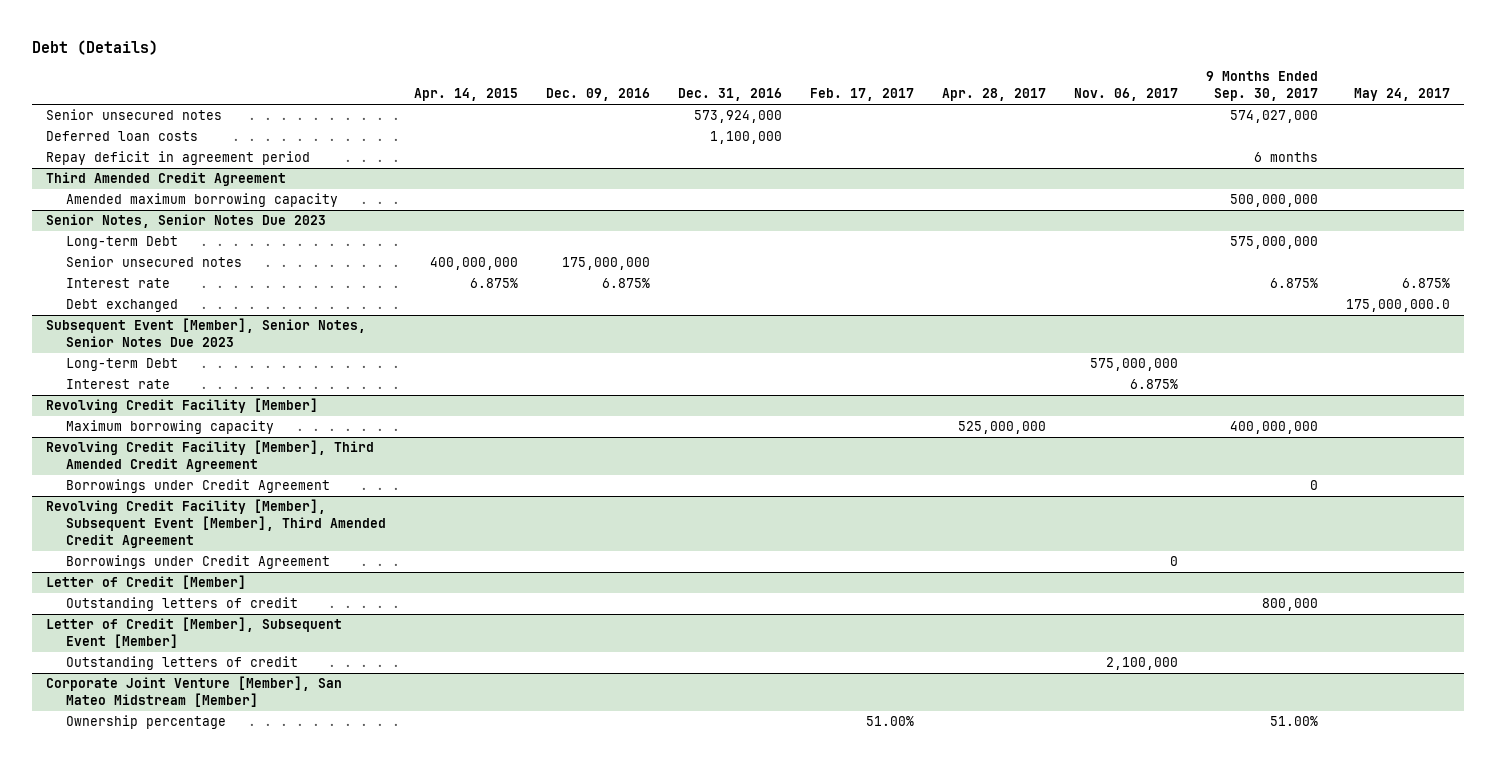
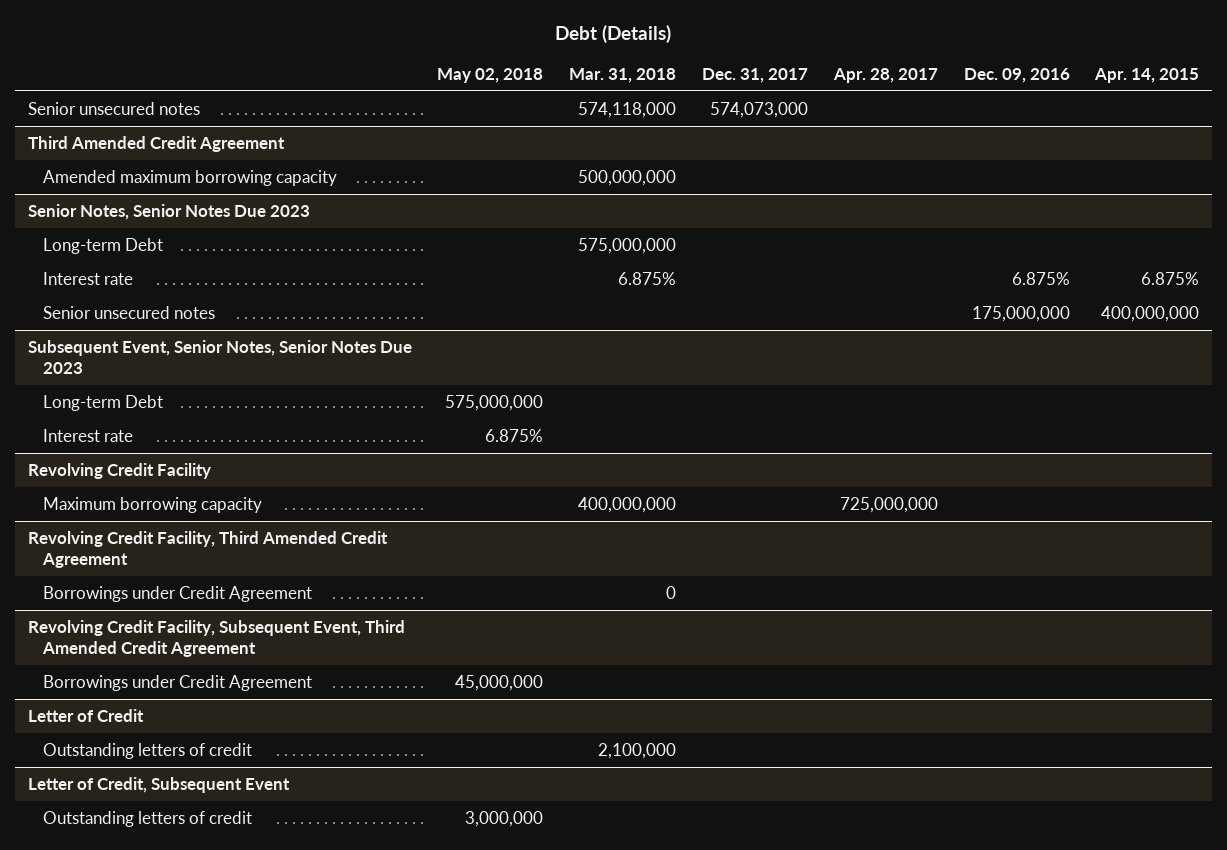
[678,88,783,102] Dec. 31, 2016 -> none
[810,88,915,102] Feb. 17, 2017 -> none
[1074,88,1179,102] Nov. 06, 2017 -> none
[1206,71,1319,102] 9 Months Ended Sep. 30, 2017 -> none
[1354,88,1451,102] May 24, 2017 -> none
none -> [437,67,544,83] May 02, 2018
none -> [569,67,677,83] Mar. 31, 2018
none -> [701,67,808,83] Dec. 31, 2017
[46,131,199,142] Deferred loan costs -> none
[46,151,311,166] Repay deficit in agreement period -> none
[66,299,179,313] Debt exchanged -> none
[66,256,243,268] Senior unsecured notes -> [42,305,215,319] Senior unsecured notes
[46,318,367,348] Subsequent Event [Member], Senior Notes, Senior Notes Due 2023 -> [27,339,412,375] Subsequent Event, Senior Notes, Senior Notes Due 2023
[46,398,319,414] Revolving Credit Facility [Member] -> [27,462,211,479] Revolving Credit Facility
[958,421,1047,435] 525,000,000 -> [839,496,938,513] 725,000,000
[46,440,375,473] Revolving Credit Facility [Member], Third Amended Credit Agreement -> [27,530,388,569] Revolving Credit Facility, Third Amended Credit Agreement
[46,499,387,549] Revolving Credit Facility [Member], Subsequent Event [Member], Third Amended Credit Agreement -> [27,619,405,658] Revolving Credit Facility, Subsequent Event, Third Amended Credit Agreement
[46,575,247,590] Letter of Credit [Member] -> [27,708,144,722] Letter of Credit
[46,617,343,649] Letter of Credit [Member], Subsequent Event [Member] -> [27,776,290,793] Letter of Credit, Subsequent Event
[46,676,343,708] Corporate Joint Venture [Member], San Mateo Midstream [Member] -> none
[66,715,227,730] Ownership percentage -> none

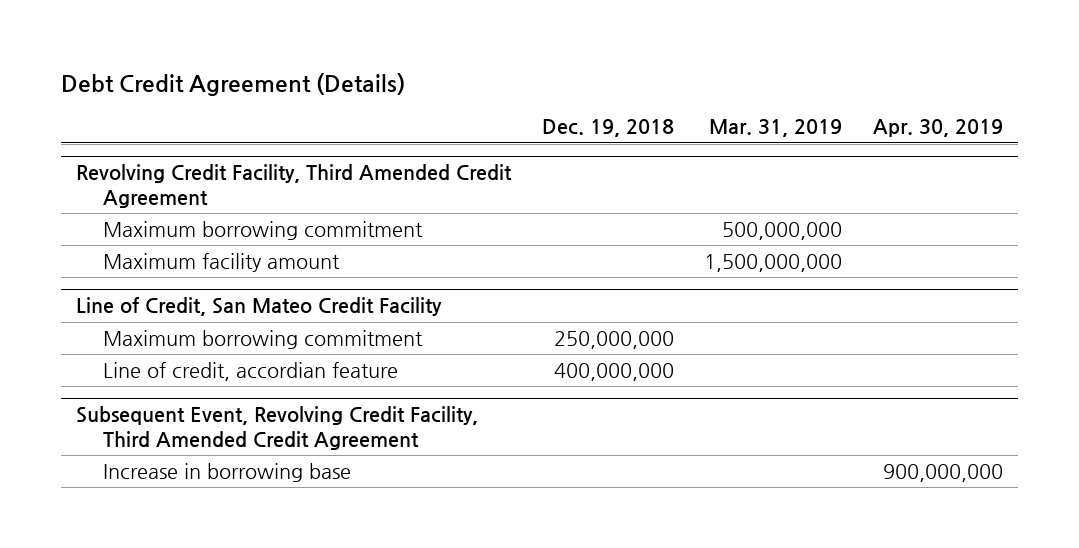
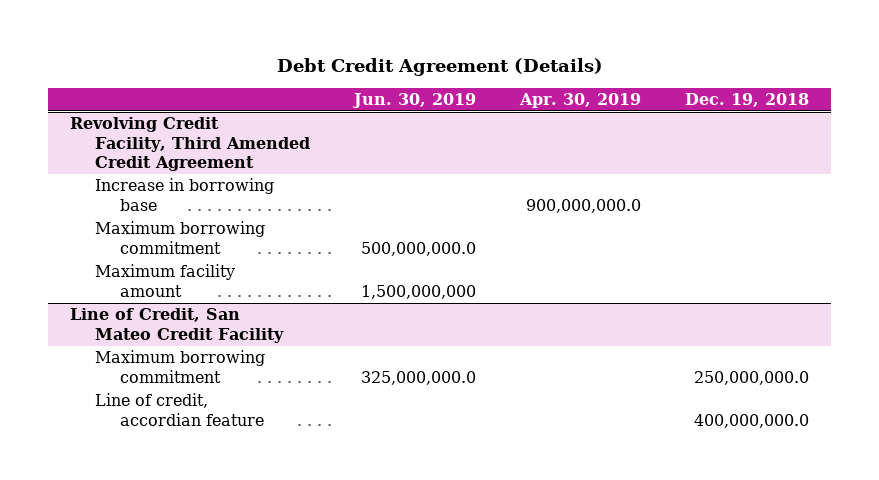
[709,119,843,138] Mar. 31, 2019 -> none
none -> [351,92,476,108] Jun. 30, 2019
none -> [94,178,274,211] Increase in borrowing base
[76,406,479,450] Subsequent Event, Revolving Credit Facility, Third Amended Credit Agreement -> none
[102,462,351,482] Increase in borrowing base -> none
[553,330,674,349] 250,000,000 -> [694,370,810,385] 250,000,000.0
[553,362,674,381] 400,000,000 -> [694,413,810,428] 400,000,000.0

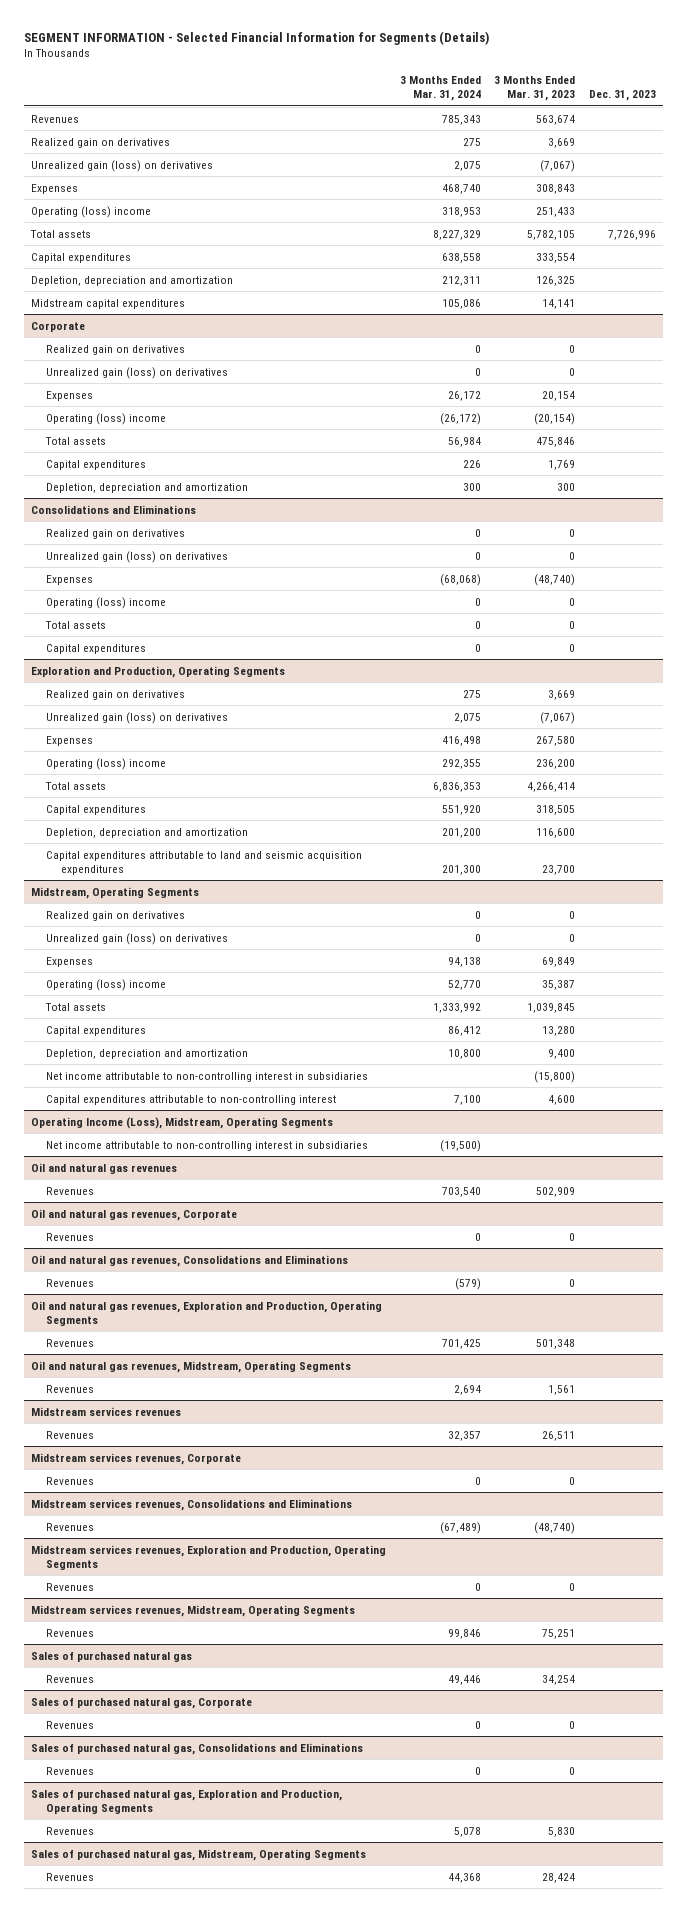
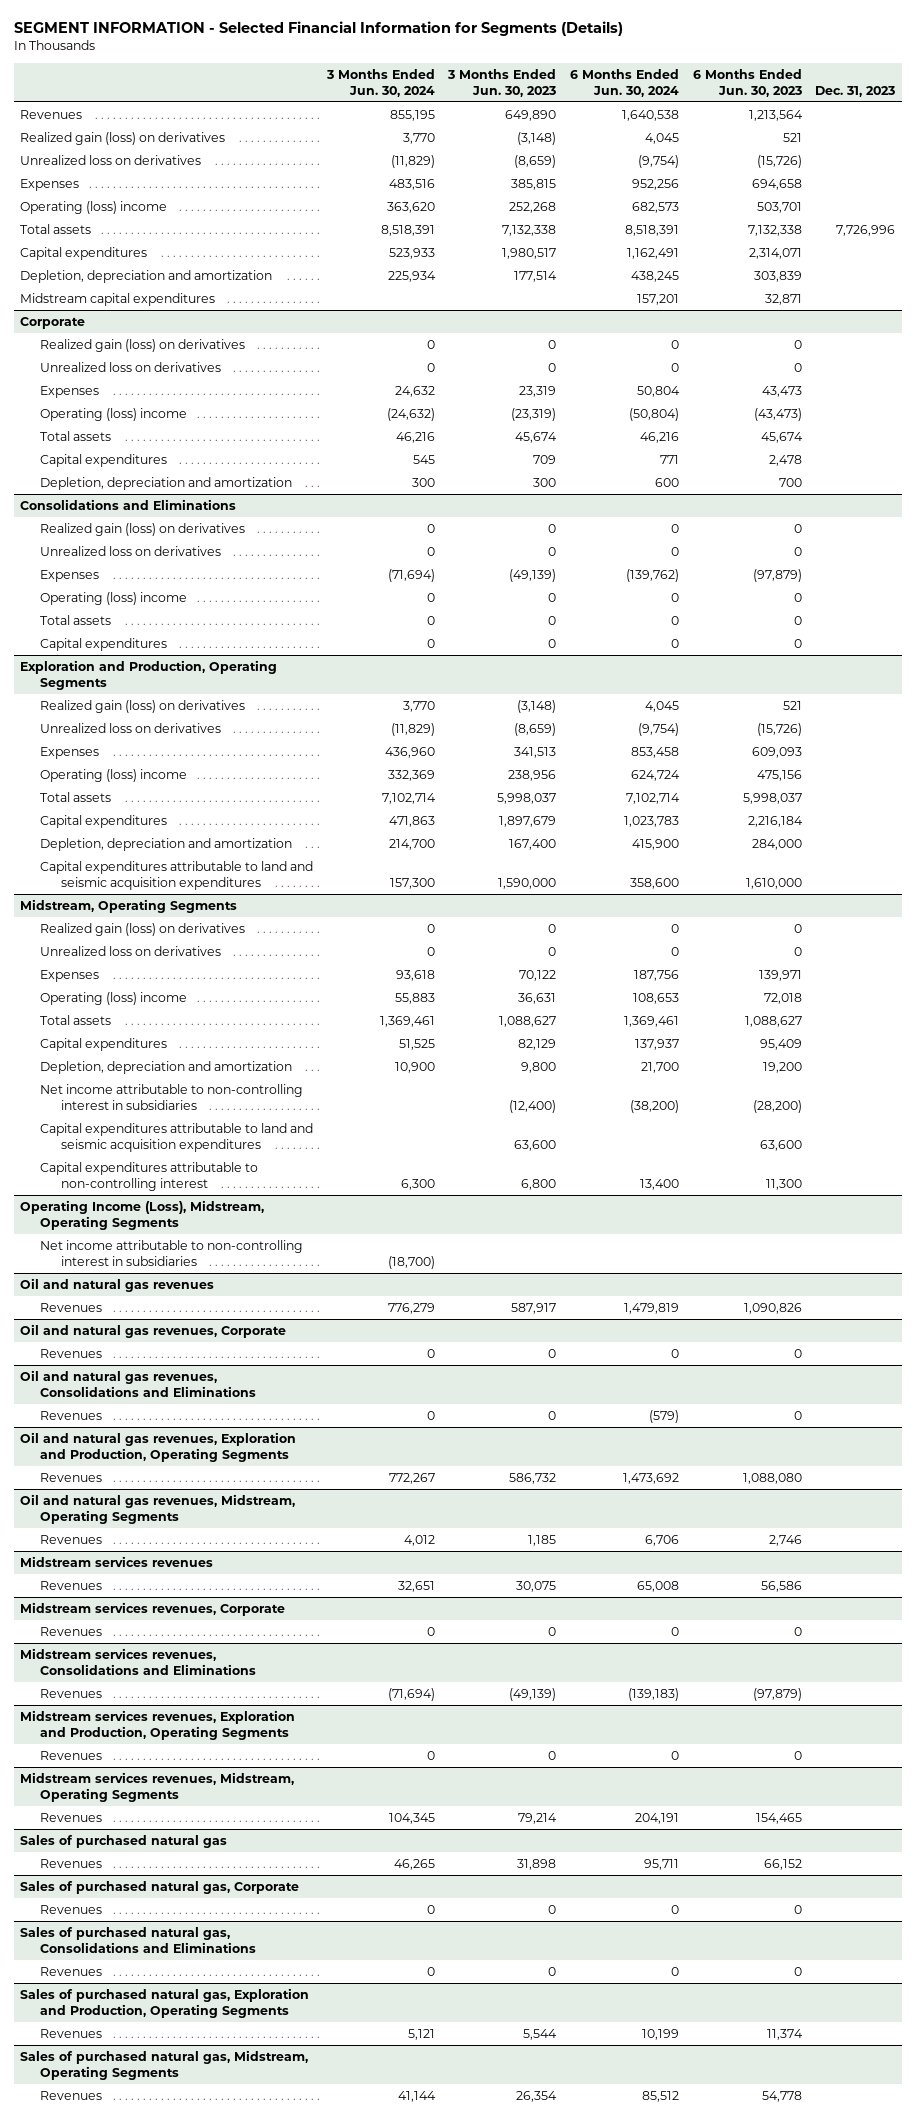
[399,75,481,102] 3 Months Ended Mar. 31, 2024 -> none
[494,75,576,102] 3 Months Ended Mar. 31, 2023 -> none
none -> [325,68,435,97] 3 Months Ended Jun. 30, 2024
none -> [447,68,557,97] 3 Months Ended Jun. 30, 2023
none -> [569,68,679,97] 6 Months Ended Jun. 30, 2024
none -> [692,68,802,97] 6 Months Ended Jun. 30, 2023
[30,137,170,148] Realized gain on derivatives -> [20,131,226,145] Realized gain (loss) on derivatives
[30,159,213,172] Unrealized gain (loss) on derivatives -> [20,154,202,165] Unrealized loss on derivatives
[46,344,186,355] Realized gain on derivatives -> [40,338,246,352] Realized gain (loss) on derivatives
[46,366,229,379] Unrealized gain (loss) on derivatives -> [40,361,222,372] Unrealized loss on derivatives
[46,528,186,539] Realized gain on derivatives -> [40,522,246,536] Realized gain (loss) on derivatives
[46,550,229,563] Unrealized gain (loss) on derivatives -> [40,545,222,556] Unrealized loss on derivatives
[46,689,186,700] Realized gain on derivatives -> [40,699,246,713] Realized gain (loss) on derivatives
[46,711,229,724] Unrealized gain (loss) on derivatives -> [40,722,222,733] Unrealized loss on derivatives
[46,910,186,921] Realized gain on derivatives -> [40,922,246,936] Realized gain (loss) on derivatives
[46,932,229,945] Unrealized gain (loss) on derivatives -> [40,945,222,956] Unrealized loss on derivatives
none -> [40,1122,314,1152] Capital expenditures attributable to land and seismic acquisition expenditures

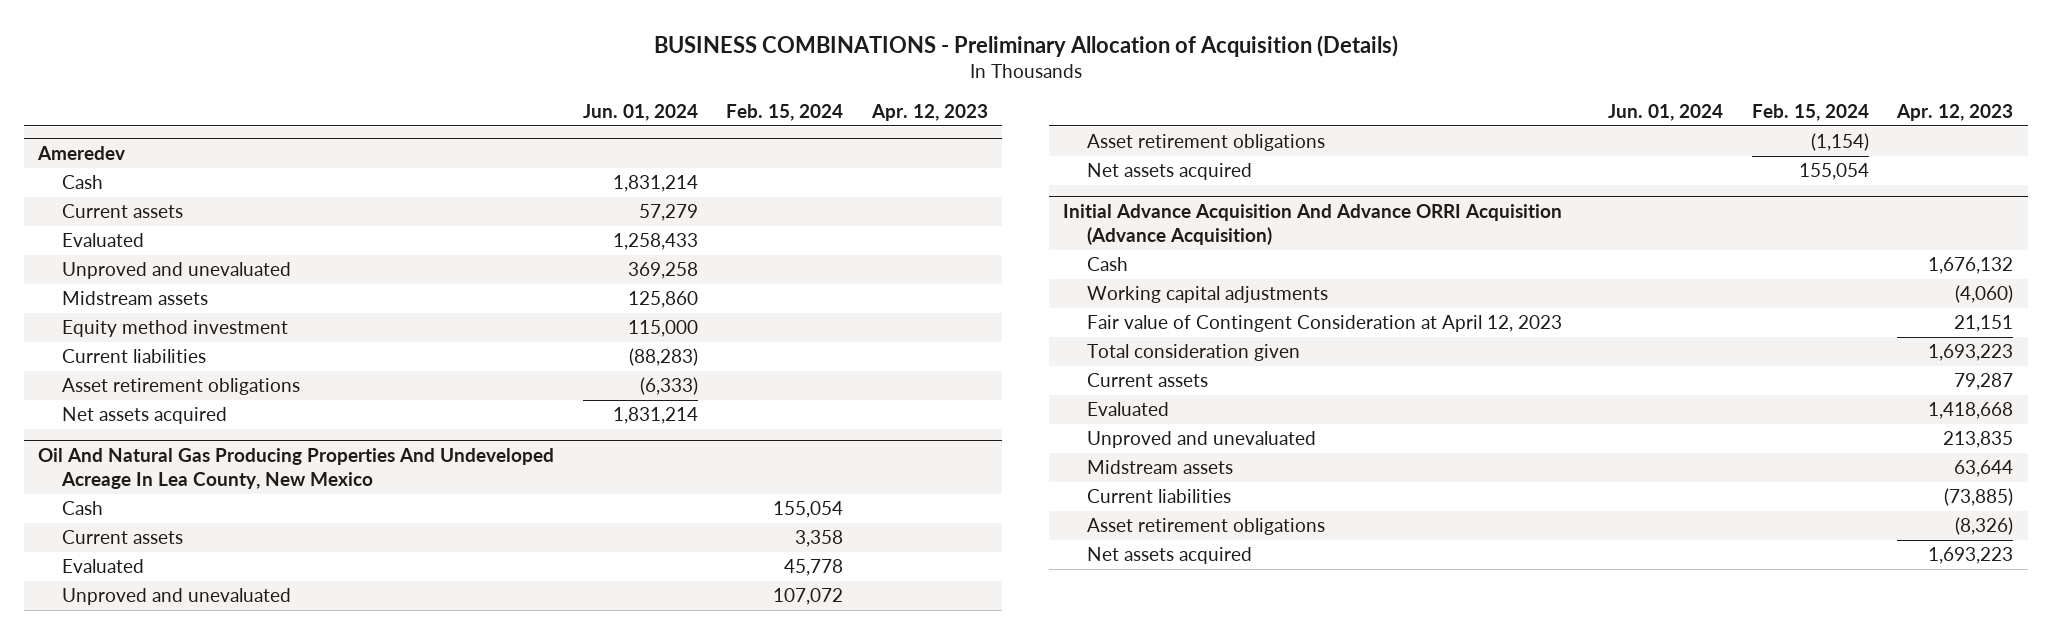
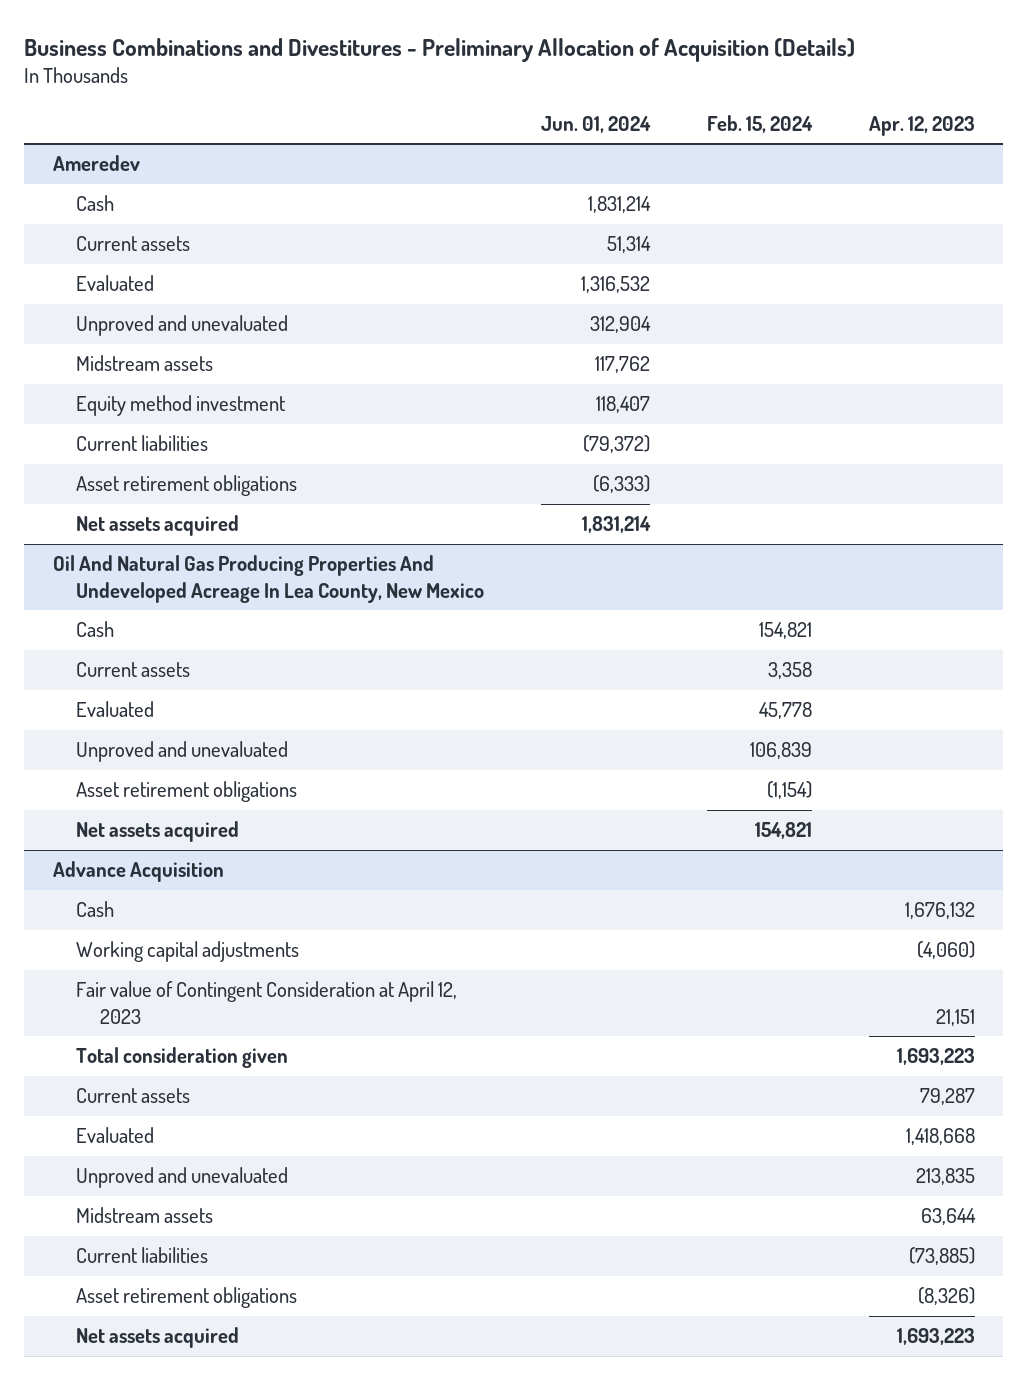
[653,34,1398,57] BUSINESS COMBINATIONS - Preliminary Allocation of Acquisition (Details) -> [24,37,856,62] Business Combinations and Divestitures - Preliminary Allocation of Acquisition (Details)
[638,204,698,222] 57,279 -> [607,236,652,254] 51,314
[612,233,698,251] 1,258,433 -> [581,276,651,294] 1,316,532
[627,262,698,280] 369,258 -> [590,316,652,334] 312,904
[627,291,698,309] 125,860 -> [595,356,651,374] 117,762
[627,320,698,338] 115,000 -> [596,396,651,414] 118,407
[628,348,698,367] (88,283) -> [583,435,651,454] (79,372)
[773,501,844,519] 155,054 -> [759,622,813,640] 154,821
[773,588,844,606] 107,072 -> [750,742,813,760] 106,839
[1798,163,1869,181] 155,054 -> [755,822,813,840] 154,821
[1063,204,1563,246] Initial Advance Acquisition And Advance ORRI Acquisition (Advance Acquisition) -> [52,861,224,883] Advance Acquisition

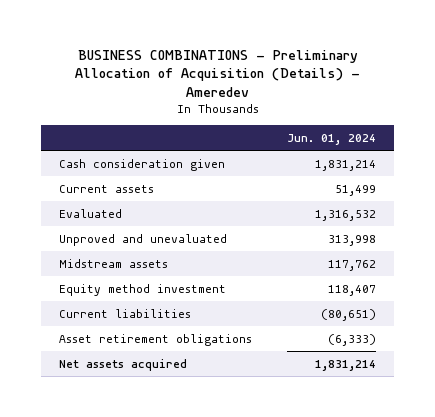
[24,37,856,62] Business Combinations and Divestitures - Preliminary Allocation of Acquisition (Details) -> [74,49,360,98] BUSINESS COMBINATIONS - Preliminary Allocation of Acquisition (Details) - Ameredev
[707,114,814,133] Feb. 15, 2024 -> none
[868,115,975,136] Apr. 12, 2023 -> none
[52,155,140,172] Ameredev -> none
[76,195,115,212] Cash -> [59,158,226,171] Cash consideration given
[607,236,652,254] 51,314 -> [335,184,377,196] 51,499
[590,316,652,334] 312,904 -> [328,234,377,246] 313,998
[583,435,651,454] (79,372) -> [321,308,377,321] (80,651)
[52,555,485,603] Oil And Natural Gas Producing Properties And Undeveloped Acreage In Lea County, New Mexico -> none
[76,621,115,638] Cash -> none
[76,662,191,678] Current assets -> none
[76,701,155,718] Evaluated -> none
[76,741,289,763] Unproved and unevaluated -> none
[76,781,298,803] Asset retirement obligations -> none
[76,821,240,843] Net assets acquired -> none
[52,861,224,883] Advance Acquisition -> none
[76,901,115,918] Cash -> none
[76,941,300,963] Working capital adjustments -> none
[76,981,458,1024] Fair value of Contingent Consideration at April 12, 2023 -> none
[76,1047,289,1069] Total consideration given -> none
[76,1088,191,1104] Current assets -> none
[76,1127,155,1144] Evaluated -> none
[76,1167,289,1189] Unproved and unevaluated -> none
[76,1207,214,1224] Midstream assets -> none
[76,1247,209,1264] Current liabilities -> none
[76,1287,298,1309] Asset retirement obligations -> none
[76,1327,240,1349] Net assets acquired -> none

